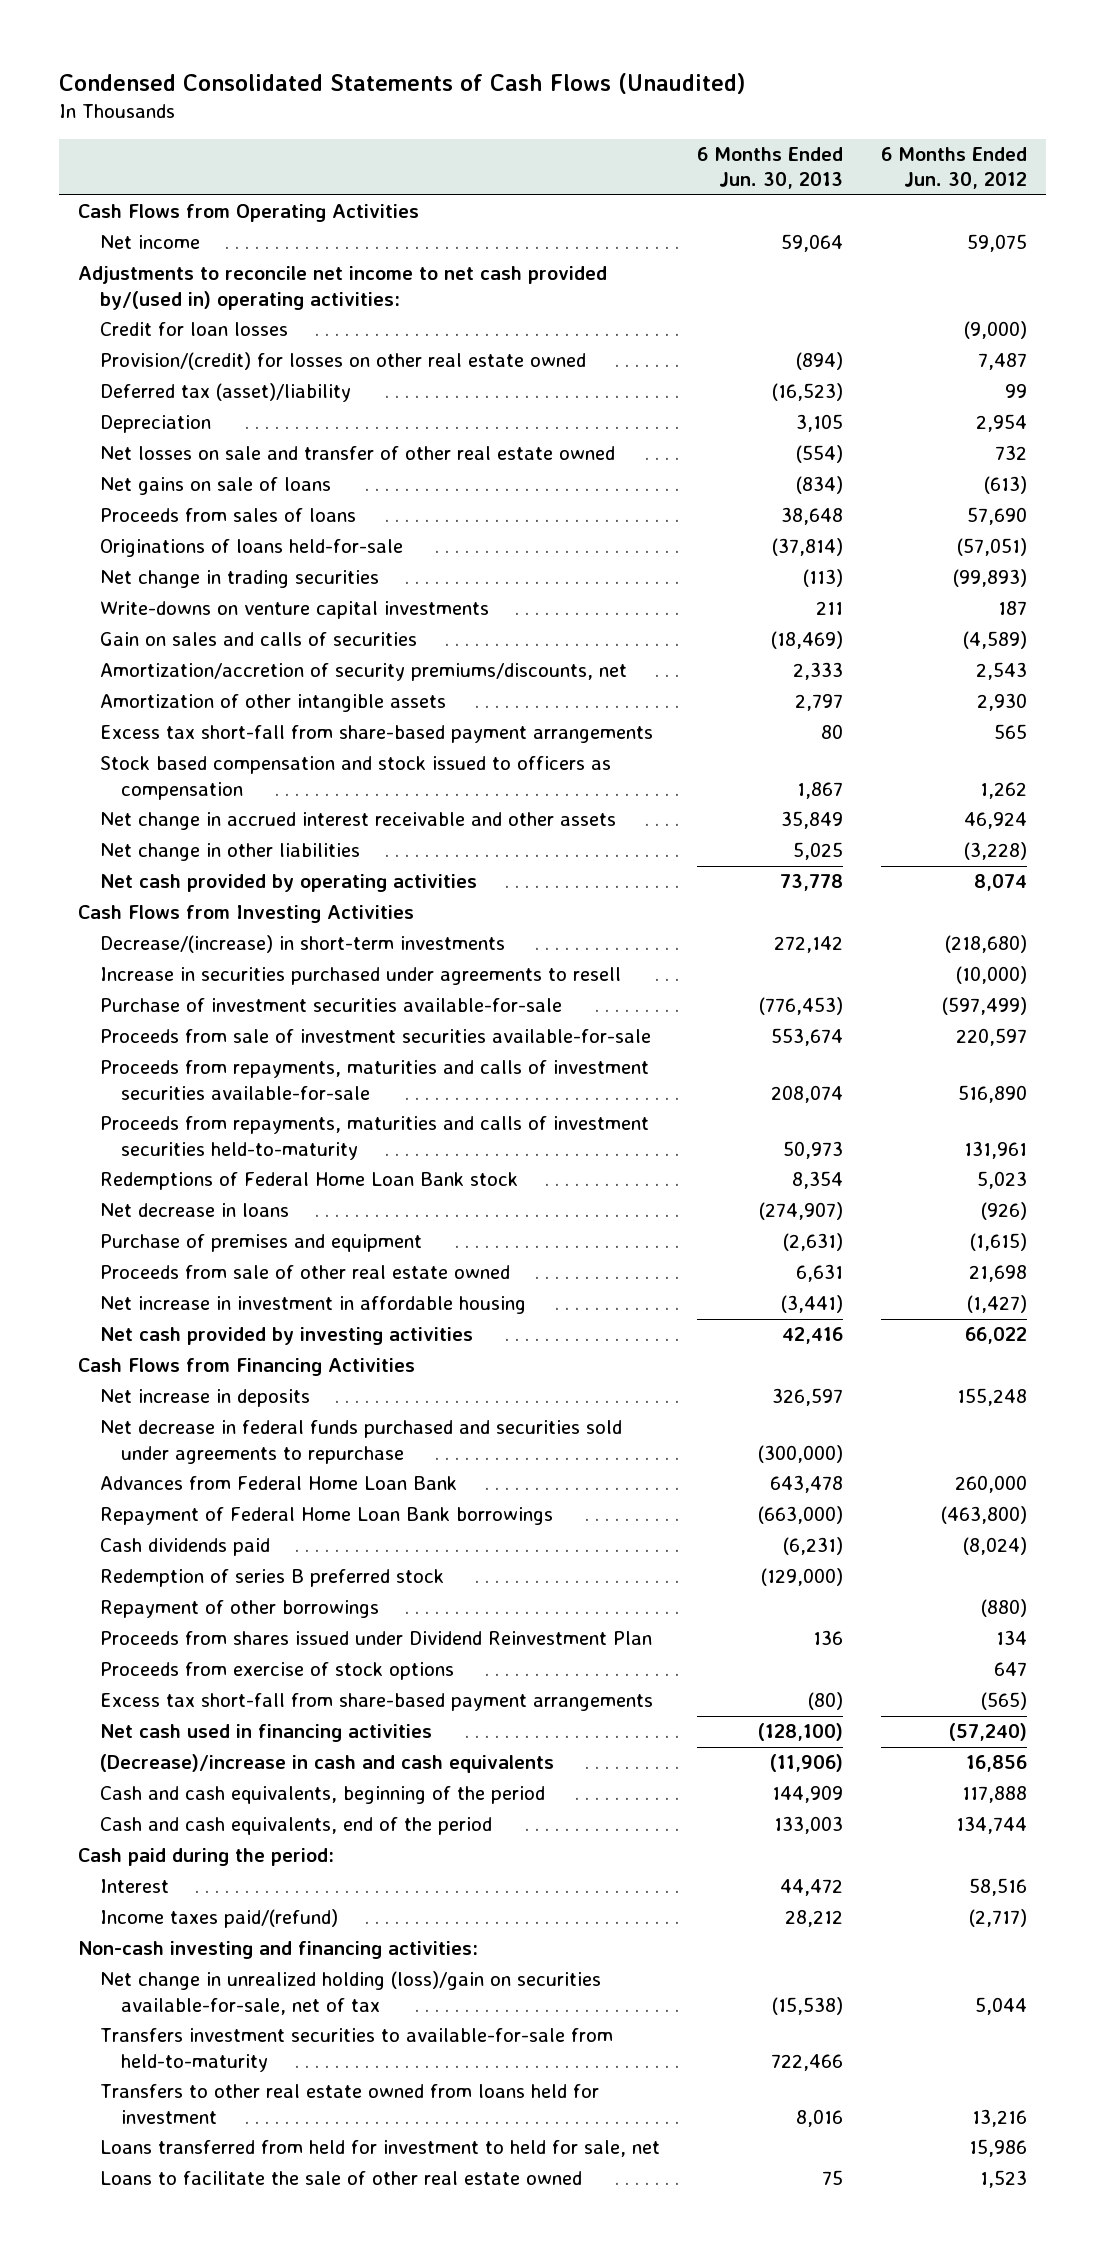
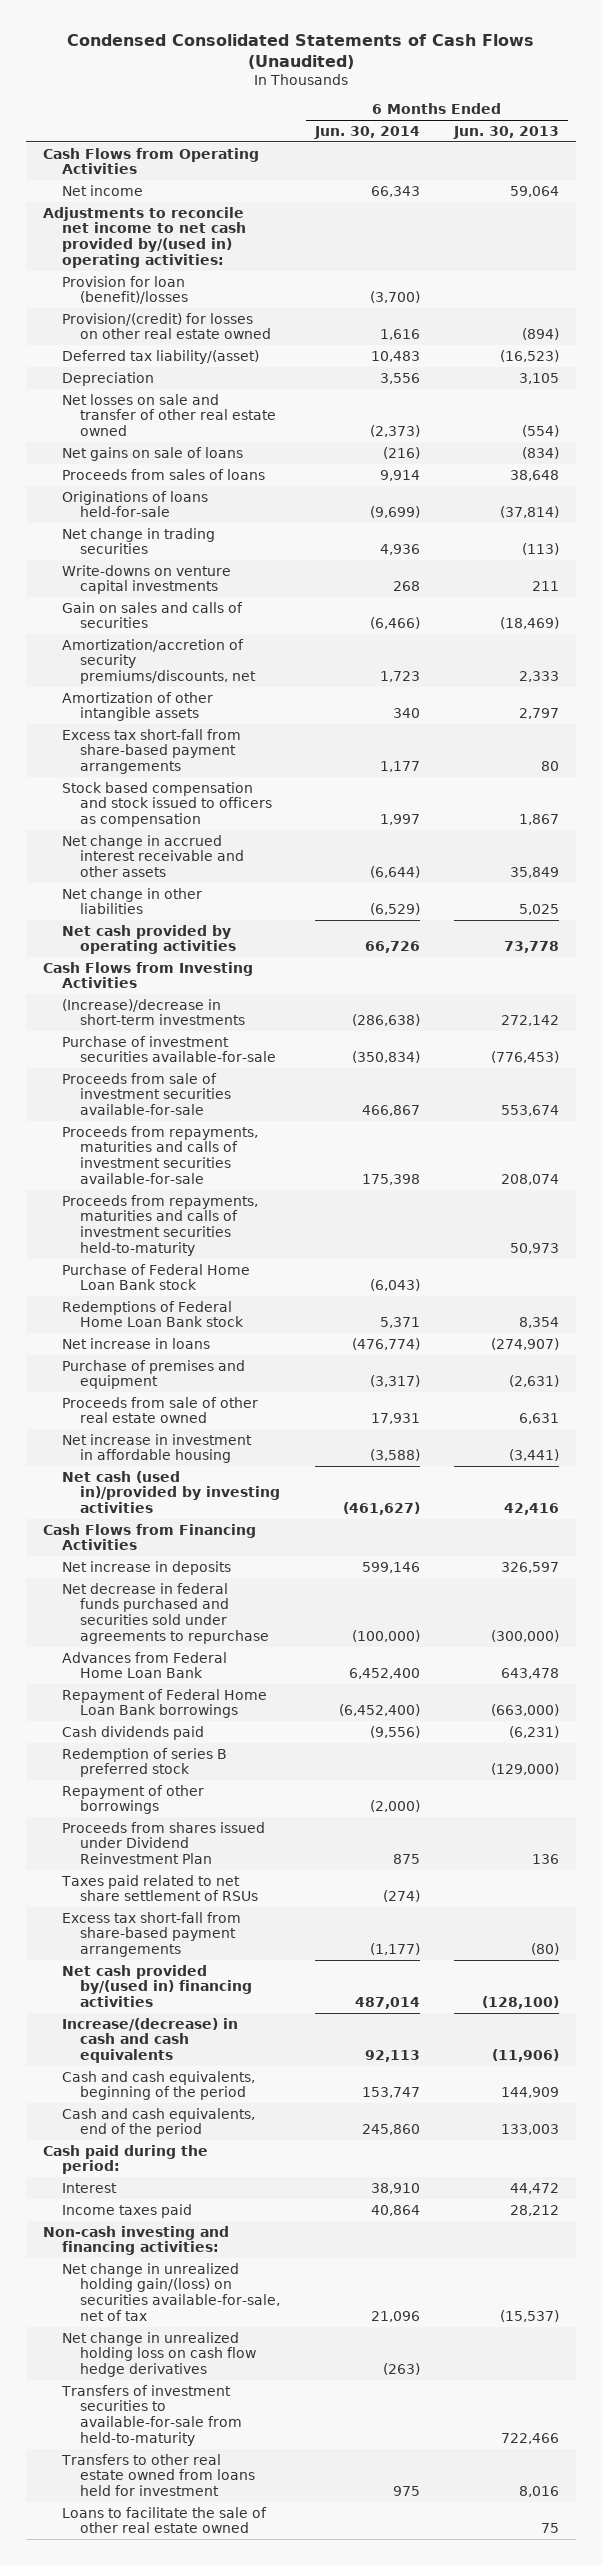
[881,147,1028,190] 6 Months Ended Jun. 30, 2012 -> none
none -> [313,125,420,139] Jun. 30, 2014
[99,322,288,337] Credit for loan losses -> [61,275,189,305] Provision for loan (benefit)/losses
[99,383,351,403] Deferred tax (asset)/liability -> [61,349,259,364] Deferred tax liability/(asset)
[99,967,621,986] Increase in securities purchased under agreements to resell -> none
[99,935,505,954] Decrease/(increase) in short-term investments -> [61,998,246,1026] (Increase)/decrease in short-term investments
none -> [61,1263,250,1291] Purchase of Federal Home Loan Bank stock
[99,1203,289,1218] Net decrease in loans -> [61,1337,210,1349] Net increase in loans
[99,1327,473,1346] Net cash provided by investing activities -> [61,1470,281,1514] Net cash (used in)/provided by investing activities
[99,1662,454,1681] Proceeds from exercise of stock options -> none
none -> [60,1874,259,1902] Taxes paid related to net share settlement of RSUs
[99,1724,432,1743] Net cash used in financing activities -> [61,1964,253,2008] Net cash provided by/(used in) financing activities
[99,1754,554,1774] (Decrease)/increase in cash and cash equivalents -> [61,2017,238,2064] Increase/(decrease) in cash and cash equivalents
[99,1909,338,1929] Income taxes paid/(refund) -> [61,2203,192,2218] Income taxes paid
[99,1971,601,2015] Net change in unrealized holding (loss)/gain on securities available-for-sale, net of tax -> [61,2262,281,2321] Net change in unrealized holding gain/(loss) on securities available-for-sale, net of tax
[772,1996,844,2015] (15,538) -> [500,2309,560,2322] (15,537)
none -> [61,2331,257,2378] Net change in unrealized holding loss on cash flow hedge derivatives
[99,2028,613,2072] Transfers investment securities to available-for-sale from held-to-maturity -> [60,2384,243,2446] Transfers of investment securities to available-for-sale from held-to-maturity
[99,2140,660,2158] Loans transferred from held for investment to held for sale, net -> none

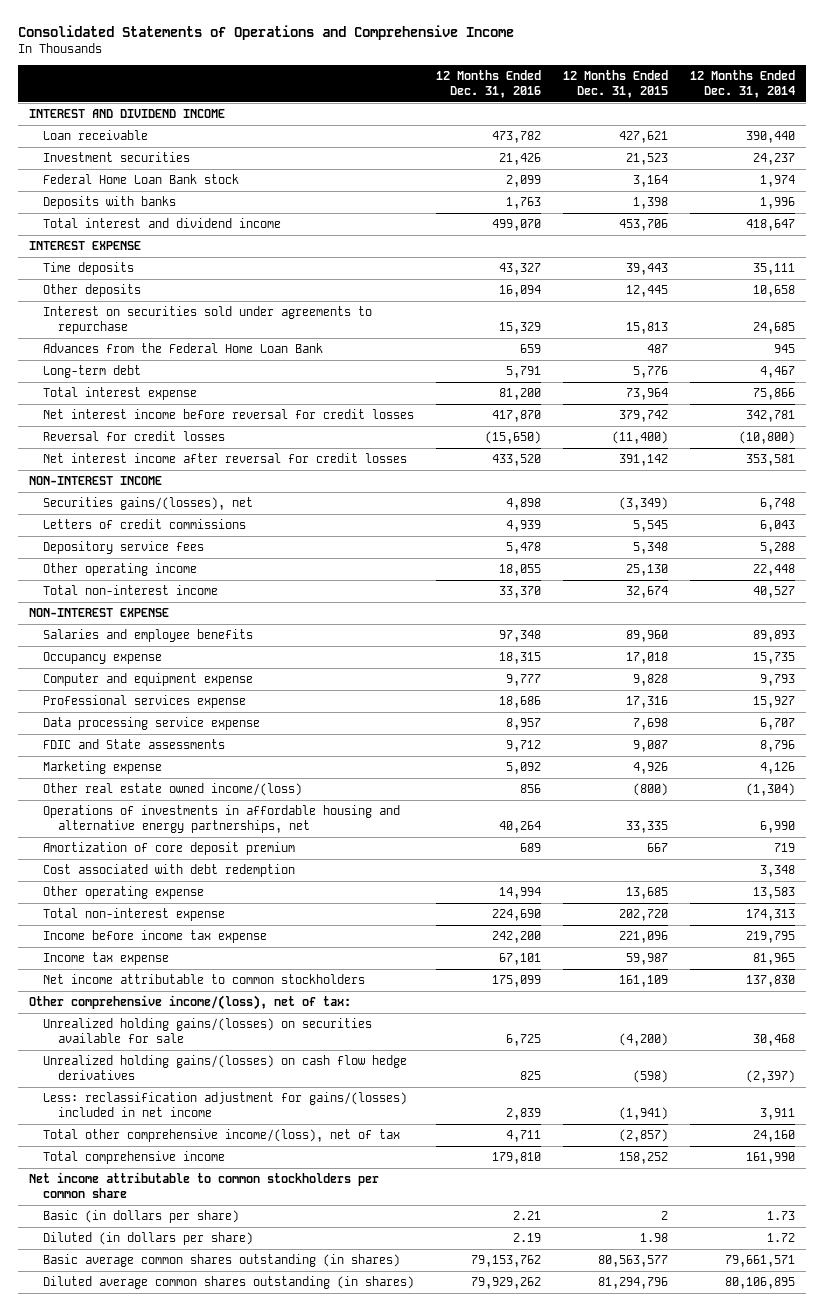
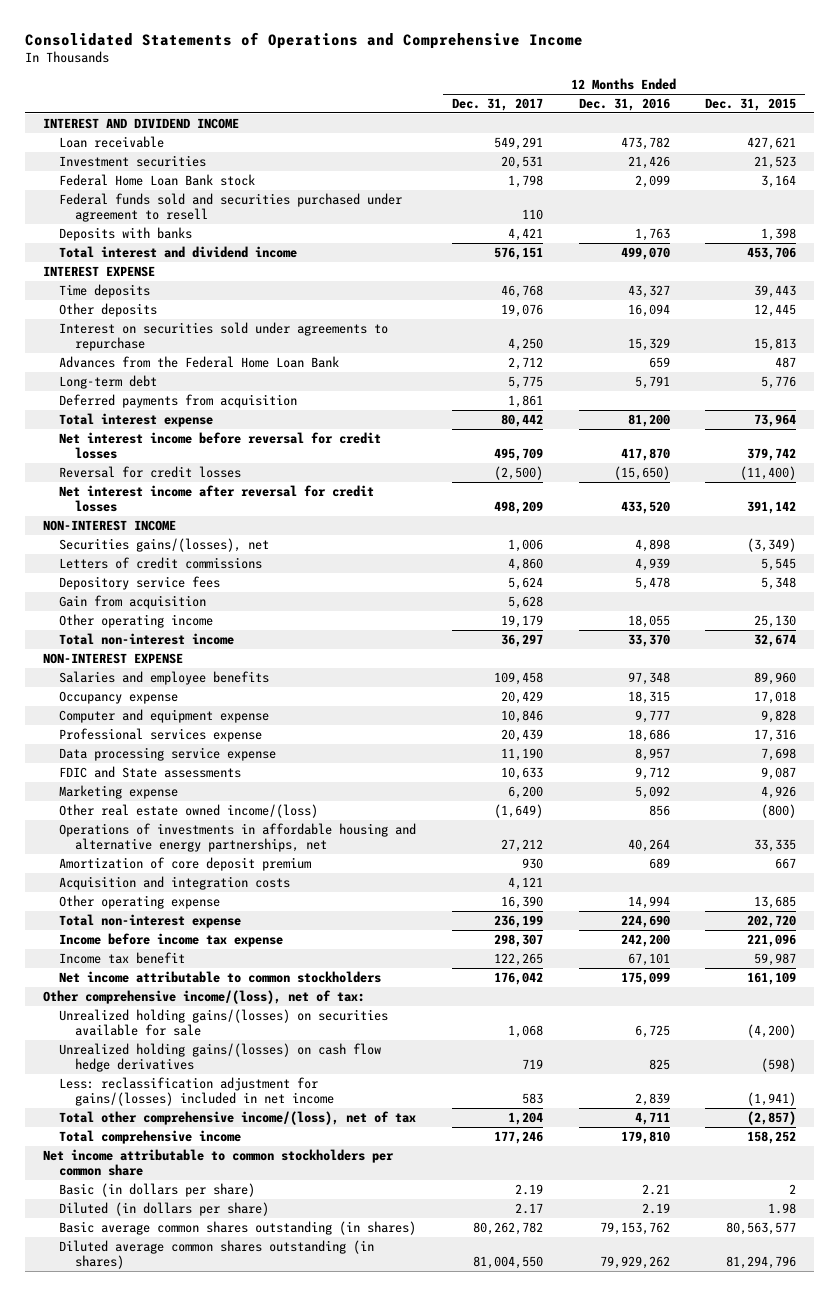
[689,70,795,98] 12 Months Ended Dec. 31, 2014 -> none
none -> [451,98,543,112] Dec. 31, 2017
none -> [58,192,402,223] Federal funds sold and securities purchased under agreement to resell
none -> [58,393,297,408] Deferred payments from acquisition
none -> [58,594,206,609] Gain from acquisition
[43,864,296,878] Cost associated with debt redemption -> none
none -> [58,875,290,890] Acquisition and integration costs
[43,952,170,966] Income tax expense -> [58,951,185,964] Income tax benefit

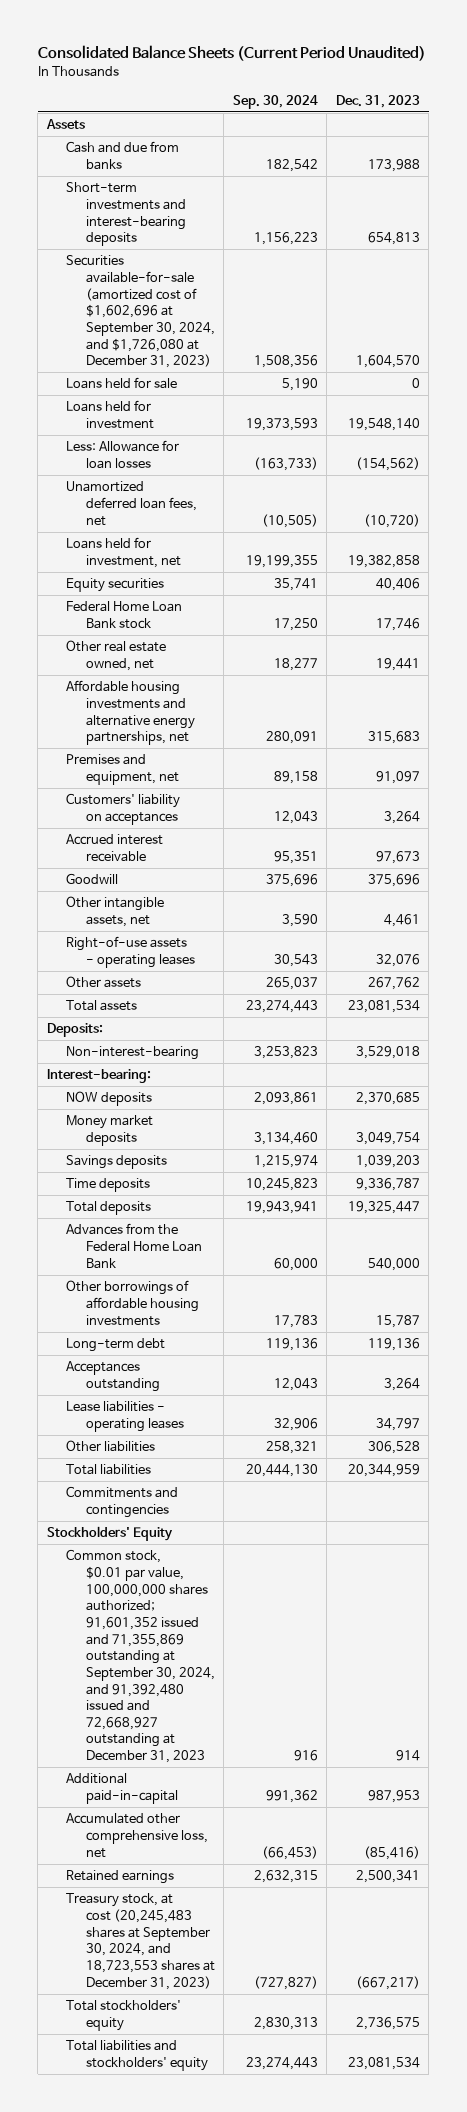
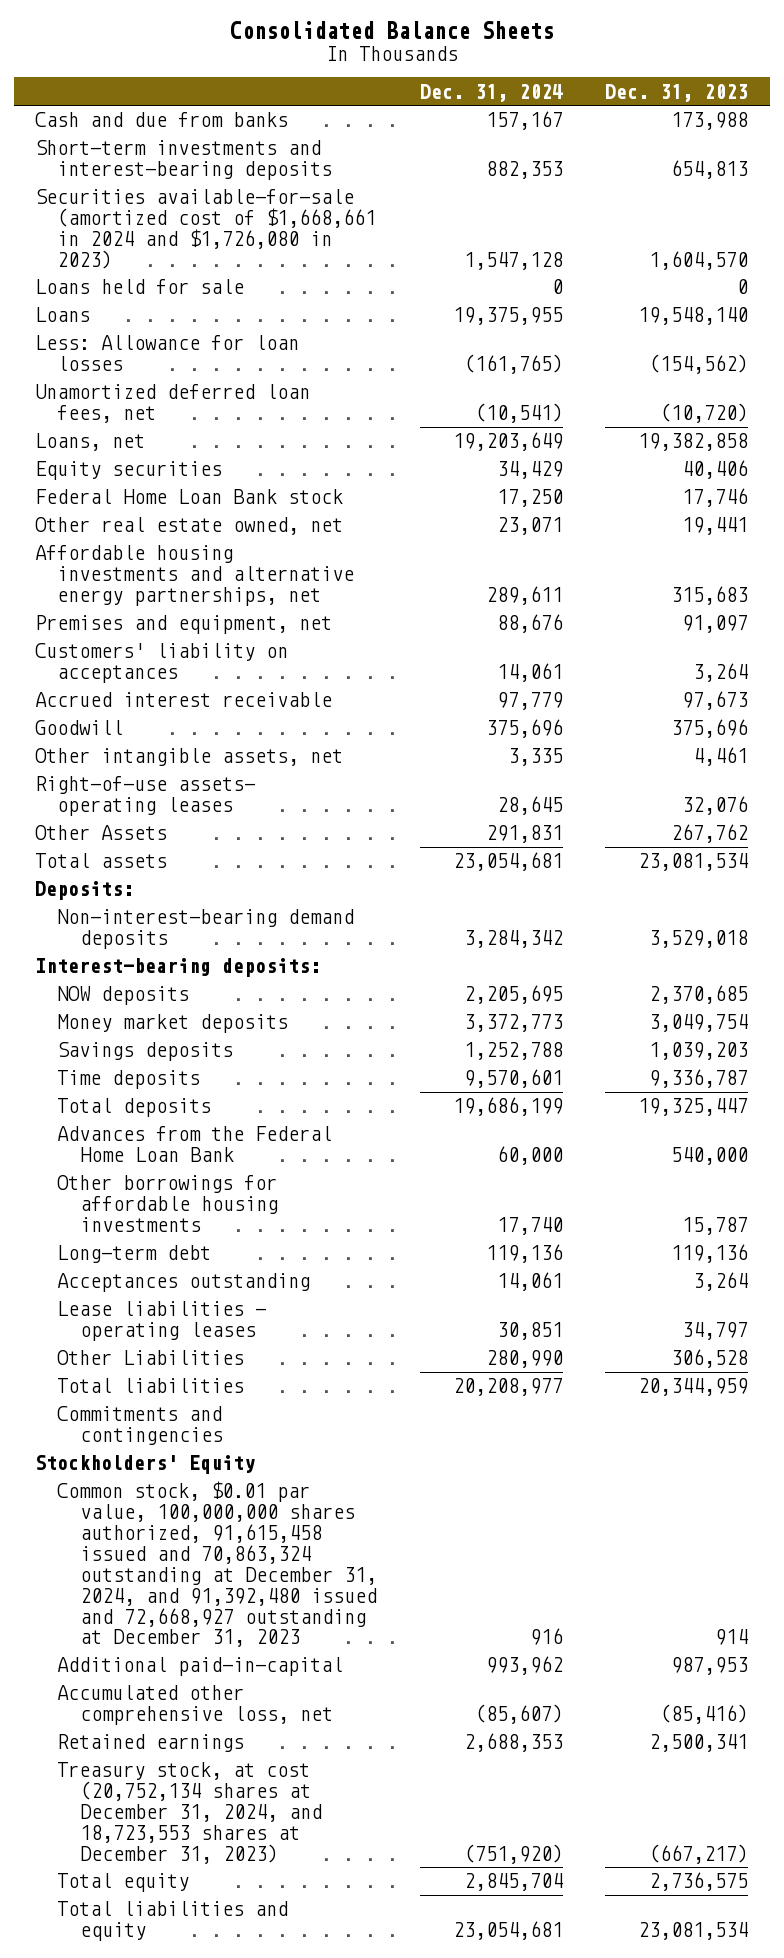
[37,44,426,61] Consolidated Balance Sheets (Current Period Unaudited) -> [229,21,554,40] Consolidated Balance Sheets
[232,94,318,109] Sep. 30, 2024 -> none
none -> [419,83,563,102] Dec. 31, 2024
[45,119,85,130] Assets -> none
[66,255,215,369] Securities available-for-sale (amortized cost of $1,602,696 at September 30, 2024, and $1,726,080 at December 31, 2023) -> [35,189,377,269] Securities available-for-sale (amortized cost of $1,668,661 in 2024 and $1,726,080 in 2023)
[66,400,154,430] Loans held for investment -> [35,307,91,323] Loans
[66,537,181,569] Loans held for investment, net -> [35,433,146,452] Loans, net
[66,936,195,969] Right-of-use assets - operating leases -> [35,776,256,817] Right-of-use assets- operating leases
[66,976,142,989] Other assets -> [35,825,168,841] Other Assets
[66,1046,200,1061] Non-interest-bearing -> [57,909,355,950] Non-interest-bearing demand deposits
[46,1069,151,1084] Interest-bearing: -> [35,958,322,978] Interest-bearing deposits:
[66,1280,199,1326] Other borrowings of affordable housing investments -> [57,1175,278,1233] Other borrowings for affordable housing investments
[66,1440,156,1453] Other liabilities -> [57,1350,245,1366] Other Liabilities
[66,1549,215,1764] Common stock, $0.01 par value, 100,000,000 shares authorized; 91,601,352 issued and 71,355,869 outstanding at September 30, 2024, and 91,392,480 issued and 72,668,927 outstanding at December 31, 2023 -> [57,1481,377,1648] Common stock, $0.01 par value, 100,000,000 shares authorized, 91,615,458 issued and 70,863,324 outstanding at December 31, 2024, and 91,392,480 issued and 72,668,927 outstanding at December 31, 2023
[66,1893,215,1990] Treasury stock, at cost (20,245,483 shares at September 30, 2024, and 18,723,553 shares at December 31, 2023) -> [57,1762,322,1864] Treasury stock, at cost (20,752,134 shares at December 31, 2024, and 18,723,553 shares at December 31, 2023)
[66,2000,182,2032] Total stockholders' equity -> [57,1873,190,1893] Total equity
[66,2040,208,2072] Total liabilities and stockholders' equity -> [57,1901,289,1942] Total liabilities and equity

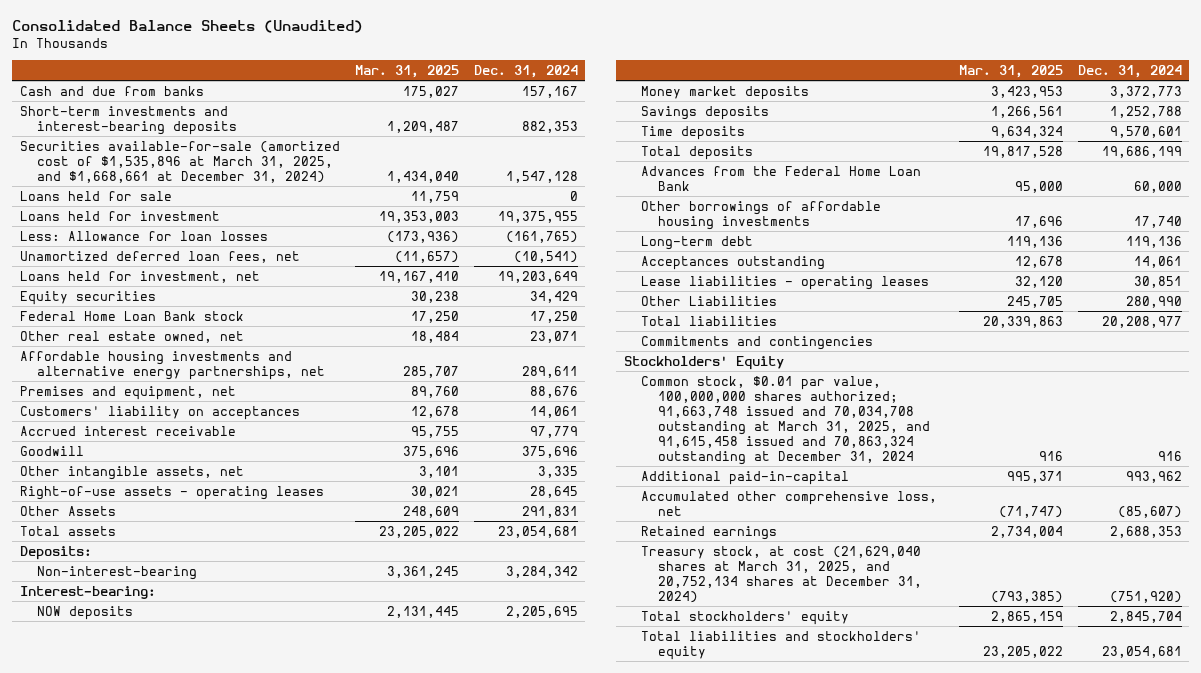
[229,21,554,40] Consolidated Balance Sheets -> [12,20,364,34] Consolidated Balance Sheets (Unaudited)
[605,83,749,102] Dec. 31, 2023 -> none
none -> [354,65,459,79] Mar. 31, 2025
[35,189,377,269] Securities available-for-sale (amortized cost of $1,668,661 in 2024 and $1,726,080 in 2023) -> [19,140,340,183] Securities available-for-sale (amortized cost of $1,535,896 at March 31, 2025, and $1,668,661 at December 31, 2024)
[35,307,91,323] Loans -> [19,210,220,221] Loans held for investment
[35,433,146,452] Loans, net -> [19,270,260,283] Loans held for investment, net
[35,776,256,817] Right-of-use assets- operating leases -> [19,485,324,500] Right-of-use assets - operating leases
[57,909,355,950] Non-interest-bearing demand deposits -> [37,565,198,580] Non-interest-bearing
[35,958,322,978] Interest-bearing deposits: -> [19,585,156,599] Interest-bearing:
[57,1175,278,1233] Other borrowings for affordable housing investments -> [641,200,882,230] Other borrowings of affordable housing investments
[57,1481,377,1648] Common stock, $0.01 par value, 100,000,000 shares authorized, 91,615,458 issued and 70,863,324 outstanding at December 31, 2024, and 91,392,480 issued and 72,668,927 outstanding at December 31, 2023 -> [641,375,931,465] Common stock, $0.01 par value, 100,000,000 shares authorized; 91,663,748 issued and 70,034,708 outstanding at March 31, 2025, and 91,615,458 issued and 70,863,324 outstanding at December 31, 2024
[57,1762,322,1864] Treasury stock, at cost (20,752,134 shares at December 31, 2024, and 18,723,553 shares at December 31, 2023) -> [641,545,923,603] Treasury stock, at cost (21,629,040 shares at March 31, 2025, and 20,752,134 shares at December 31, 2024)
[57,1873,190,1893] Total equity -> [641,610,850,625] Total stockholders' equity
[57,1901,289,1942] Total liabilities and equity -> [641,630,922,660] Total liabilities and stockholders' equity

